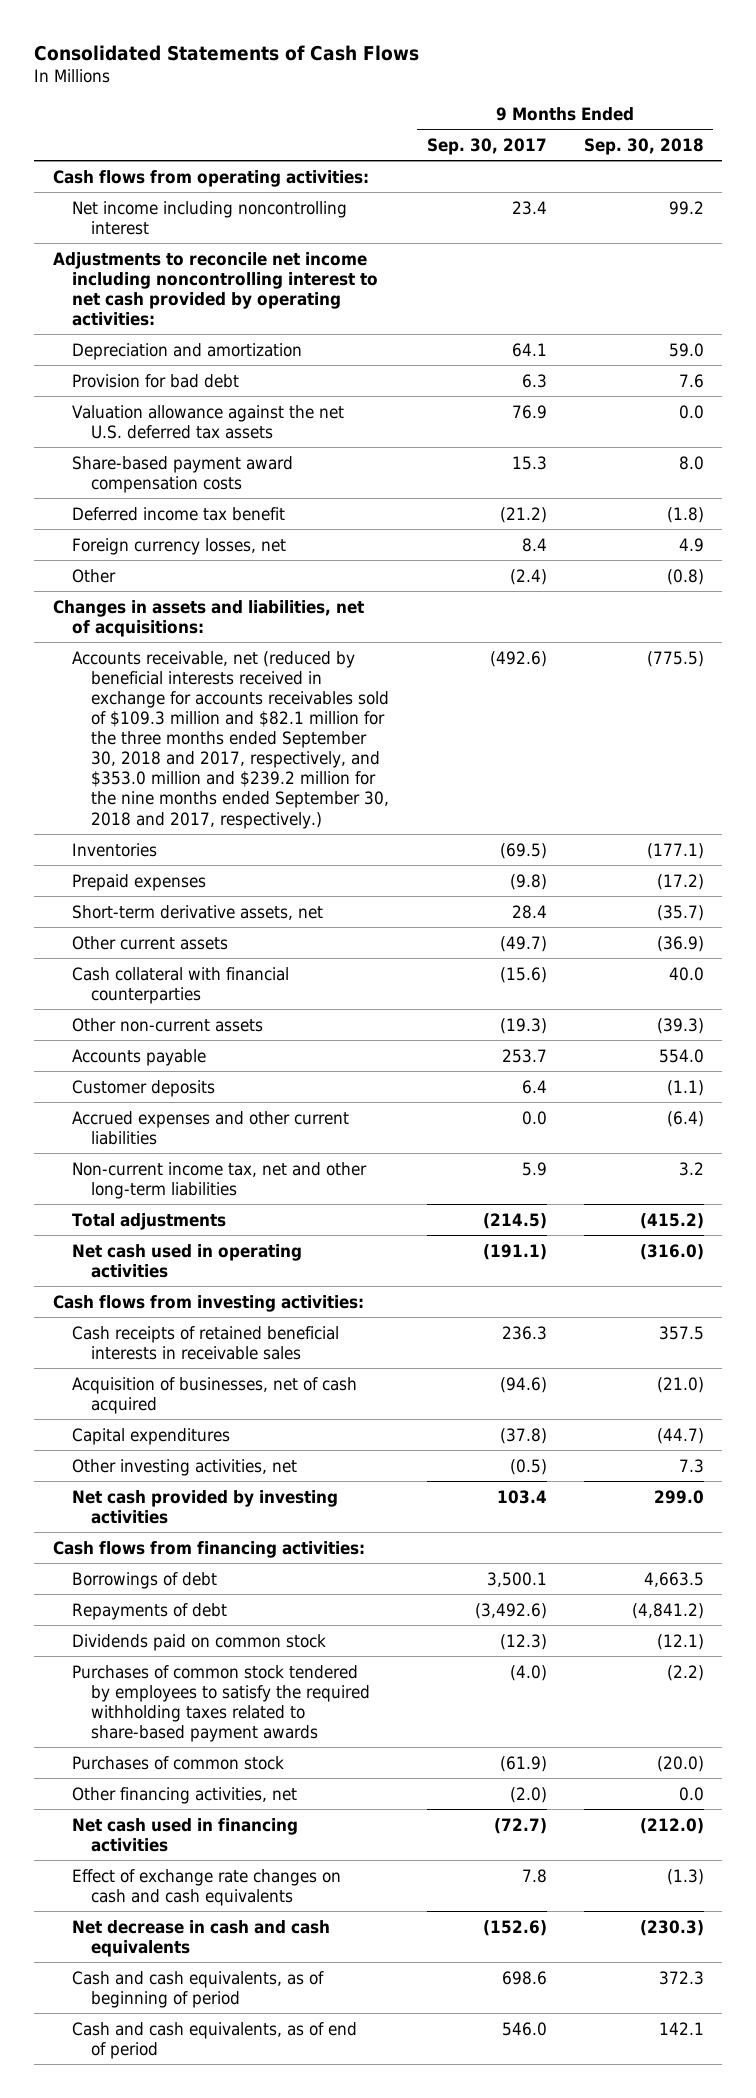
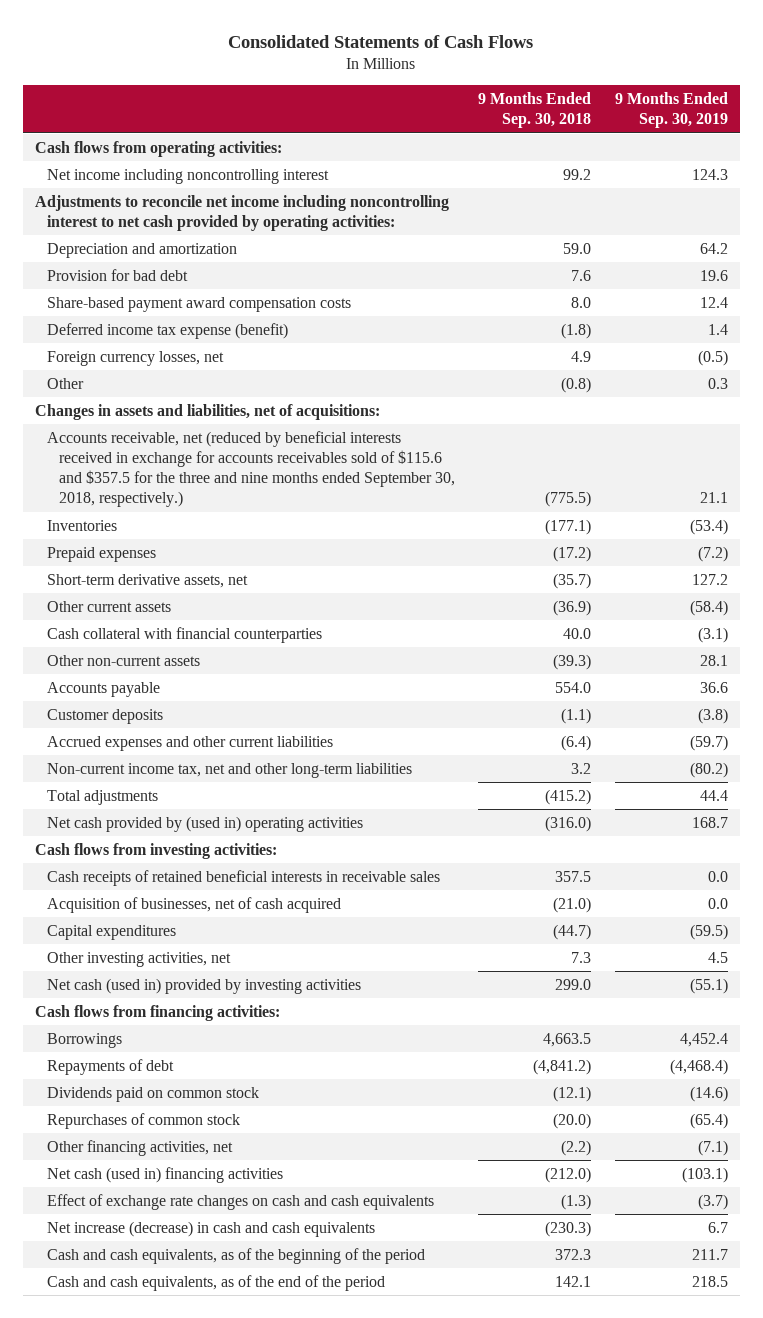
[426,137,547,155] Sep. 30, 2017 -> none
none -> [615,92,729,129] 9 Months Ended Sep. 30, 2019
[71,404,344,439] Valuation allowance against the net U.S. deferred tax assets -> none
[71,506,285,521] Deferred income tax benefit -> [46,322,288,339] Deferred income tax expense (benefit)
[71,650,390,829] Accounts receivable, net (reduced by beneficial interests received in exchange for accounts receivables sold of $109.3 million and $82.1 million for the three months ended September 30, 2018 and 2017, respectively, and $353.0 million and $239.2 million for the nine months ended September 30, 2018 and 2017, respectively.) -> [46,430,455,508] Accounts receivable, net (reduced by beneficial interests received in exchange for accounts receivables sold of $115.6 and $357.5 for the three and nine months ended September 30, 2018, respectively.)
[71,1243,302,1278] Net cash used in operating activities -> [46,815,363,832] Net cash provided by (used in) operating activities
[71,1489,338,1524] Net cash provided by investing activities -> [46,977,361,994] Net cash (used in) provided by investing activities
[71,1571,217,1589] Borrowings of debt -> [46,1032,122,1048] Borrowings
[71,1664,371,1742] Purchases of common stock tendered by employees to satisfy the required withholding taxes related to share-based payment awards -> none
[71,1755,284,1770] Purchases of common stock -> [46,1112,240,1129] Repurchases of common stock
[678,1786,704,1801] 0.0 -> [561,1139,592,1156] (2.2)
[71,1817,298,1852] Net cash used in financing activities -> [46,1166,283,1183] Net cash (used in) financing activities
[71,1919,330,1957] Net decrease in cash and cash equivalents -> [46,1220,375,1237] Net increase (decrease) in cash and cash equivalents
[71,1970,324,2008] Cash and cash equivalents, as of beginning of period -> [46,1247,425,1264] Cash and cash equivalents, as of the beginning of the period
[71,2021,357,2059] Cash and cash equivalents, as of end of period -> [46,1274,385,1291] Cash and cash equivalents, as of the end of the period

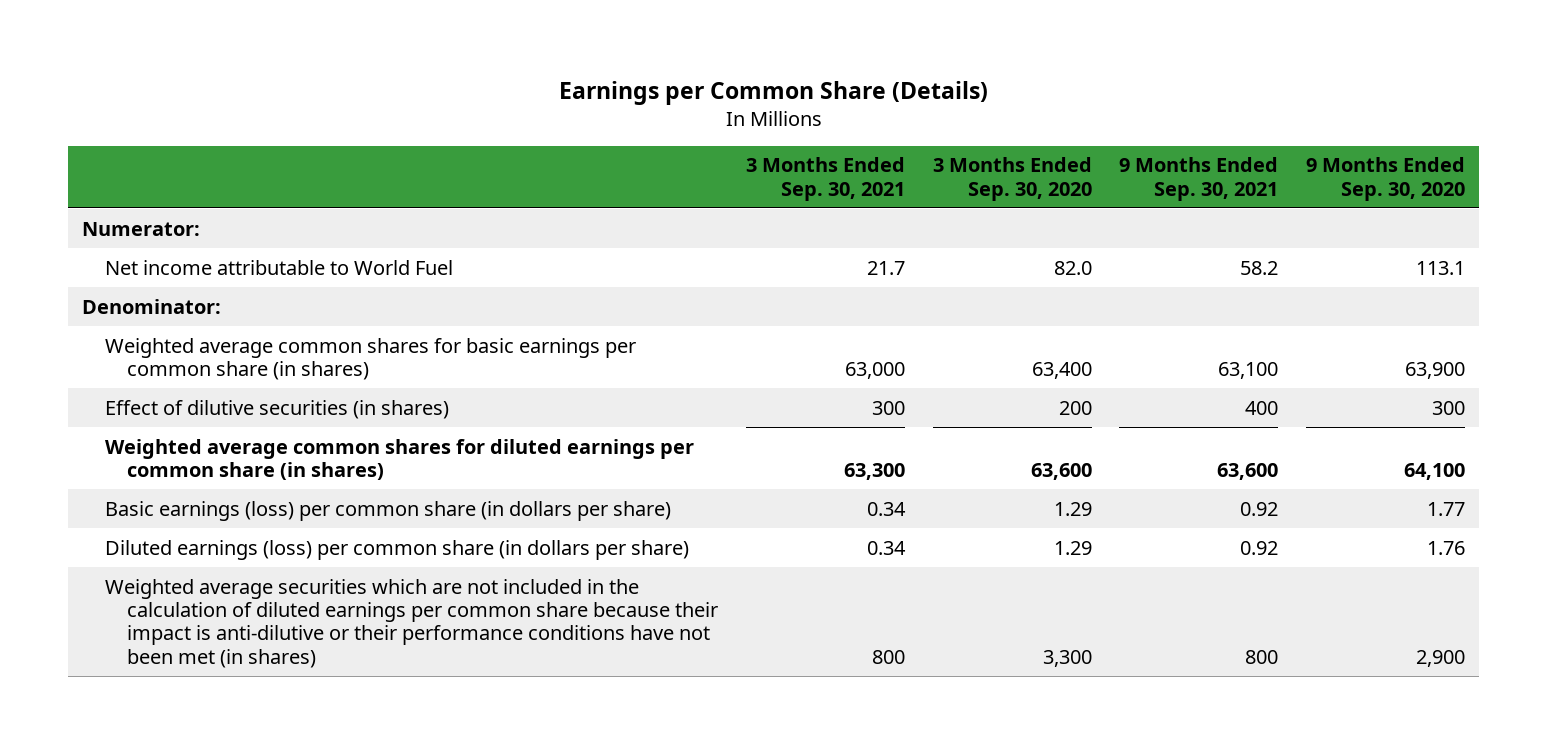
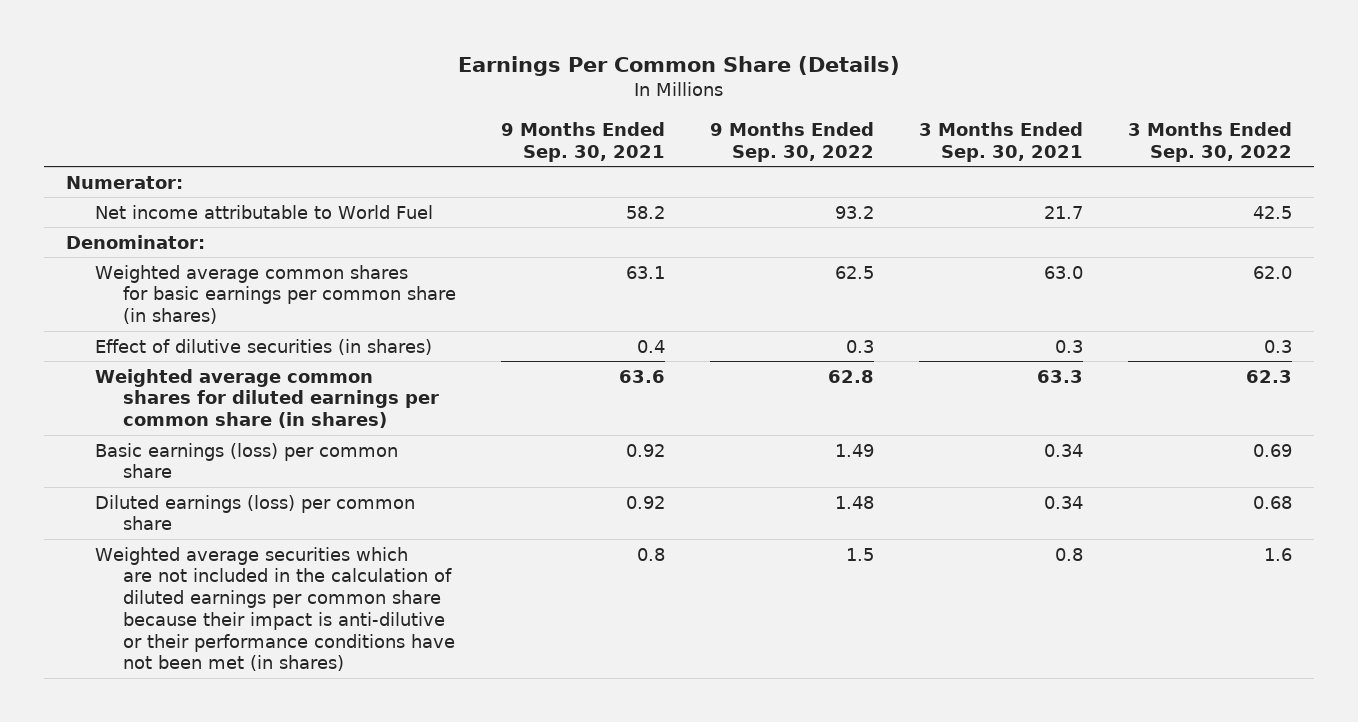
[558,81,988,106] Earnings per Common Share (Details) -> [457,55,900,76] Earnings Per Common Share (Details)
[932,157,1092,201] 3 Months Ended Sep. 30, 2020 -> none
[1305,157,1465,201] 9 Months Ended Sep. 30, 2020 -> none
none -> [709,122,874,162] 9 Months Ended Sep. 30, 2022
none -> [1127,122,1292,162] 3 Months Ended Sep. 30, 2022
[844,361,905,379] 63,000 -> [1043,265,1083,279] 63.0
[1218,361,1279,379] 63,100 -> [626,265,666,279] 63.1
[871,400,905,415] 300 -> [1054,339,1083,353] 0.3
[1245,400,1279,415] 400 -> [637,339,666,353] 0.4
[843,462,905,480] 63,300 -> [1036,369,1083,383] 63.3
[1217,462,1279,480] 63,600 -> [619,369,666,383] 63.6
[104,500,671,521] Basic earnings (loss) per common share (in dollars per share) -> [94,442,398,479] Basic earnings (loss) per common share
[104,539,689,560] Diluted earnings (loss) per common share (in dollars per share) -> [94,494,415,531] Diluted earnings (loss) per common share
[871,649,905,664] 800 -> [1054,547,1083,561] 0.8
[1245,649,1279,664] 800 -> [637,547,666,561] 0.8

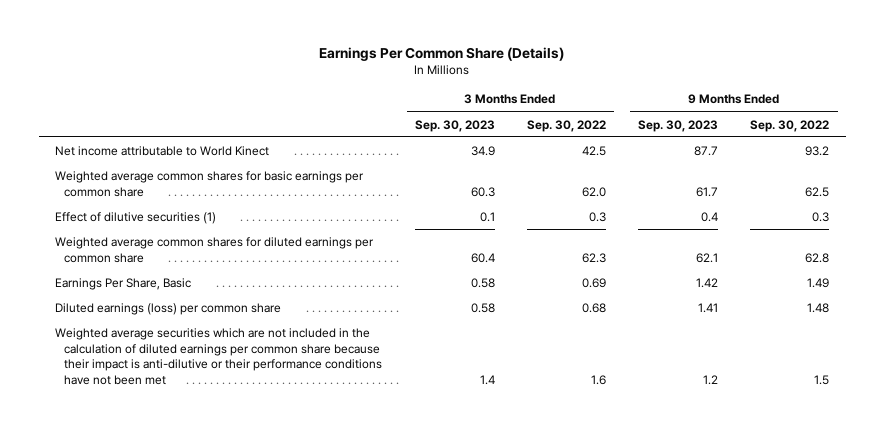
[501,122,666,162] 9 Months Ended Sep. 30, 2021 -> none
[918,122,1083,162] 3 Months Ended Sep. 30, 2021 -> none
none -> [414,119,495,132] Sep. 30, 2023
none -> [638,119,719,132] Sep. 30, 2023
[66,175,184,189] Numerator: -> none
[66,234,206,249] Denominator: -> none
[94,204,433,219] Net income attributable to World Fuel -> [55,145,270,156] Net income attributable to World Kinect
[94,264,457,325] Weighted average common shares for basic earnings per common share (in shares) -> [55,170,365,197] Weighted average common shares for basic earnings per common share
[94,338,432,355] Effect of dilutive securities (in shares) -> [55,211,217,224] Effect of dilutive securities (1)
[94,368,440,429] Weighted average common shares for diluted earnings per common share (in shares) -> [55,236,375,263] Weighted average common shares for diluted earnings per common share
[94,442,398,479] Basic earnings (loss) per common share -> [55,277,192,290] Earnings Per Share, Basic
[94,546,456,672] Weighted average securities which are not included in the calculation of diluted earnings per common share because their impact is anti-dilutive or their performance conditions have not been met (in shares) -> [55,327,383,385] Weighted average securities which are not included in the calculation of diluted earnings per common share because their impact is anti-dilutive or their performance conditions have not been met

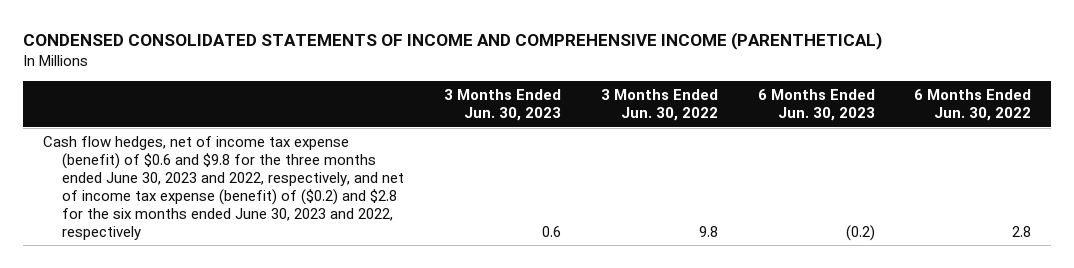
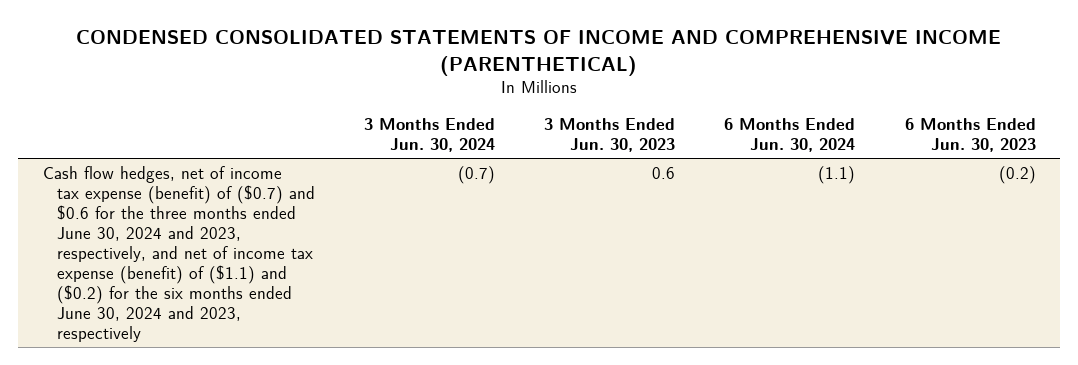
[600,89,718,122] 3 Months Ended Jun. 30, 2022 -> none
[914,89,1032,122] 6 Months Ended Jun. 30, 2022 -> none
none -> [363,118,495,153] 3 Months Ended Jun. 30, 2024
none -> [724,118,856,153] 6 Months Ended Jun. 30, 2024
[42,136,404,240] Cash flow hedges, net of income tax expense (benefit) of $0.6 and $9.8 for the three months ended June 30, 2023 and 2022, respectively, and net of income tax expense (benefit) of ($0.2) and $2.8 for the six months ended June 30, 2023 and 2022, respectively -> [42,165,315,343] Cash flow hedges, net of income tax expense (benefit) of ($0.7) and $0.6 for the three months ended June 30, 2024 and 2023, respectively, and net of income tax expense (benefit) of ($1.1) and ($0.2) for the six months ended June 30, 2024 and 2023, respectively

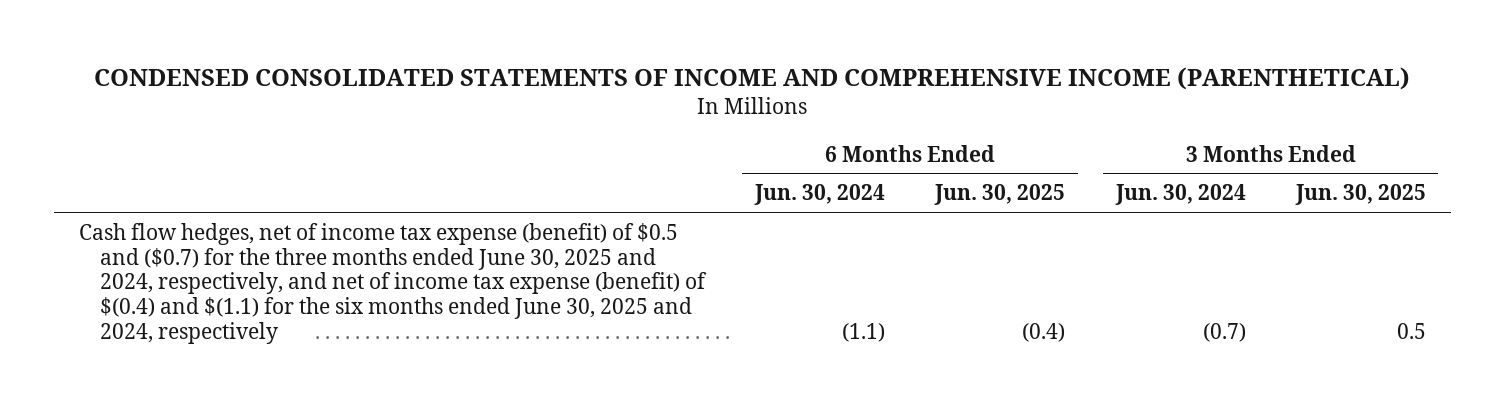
[544,118,676,153] 3 Months Ended Jun. 30, 2023 -> none
[904,118,1036,153] 6 Months Ended Jun. 30, 2023 -> none
none -> [934,184,1066,206] Jun. 30, 2025
none -> [1294,184,1426,206] Jun. 30, 2025
[42,165,315,343] Cash flow hedges, net of income tax expense (benefit) of ($0.7) and $0.6 for the three months ended June 30, 2024 and 2023, respectively, and net of income tax expense (benefit) of ($1.1) and ($0.2) for the six months ended June 30, 2024 and 2023, respectively -> [78,222,707,344] Cash flow hedges, net of income tax expense (benefit) of $0.5 and ($0.7) for the three months ended June 30, 2025 and 2024, respectively, and net of income tax expense (benefit) of $(0.4) and $(1.1) for the six months ended June 30, 2025 and 2024, respectively

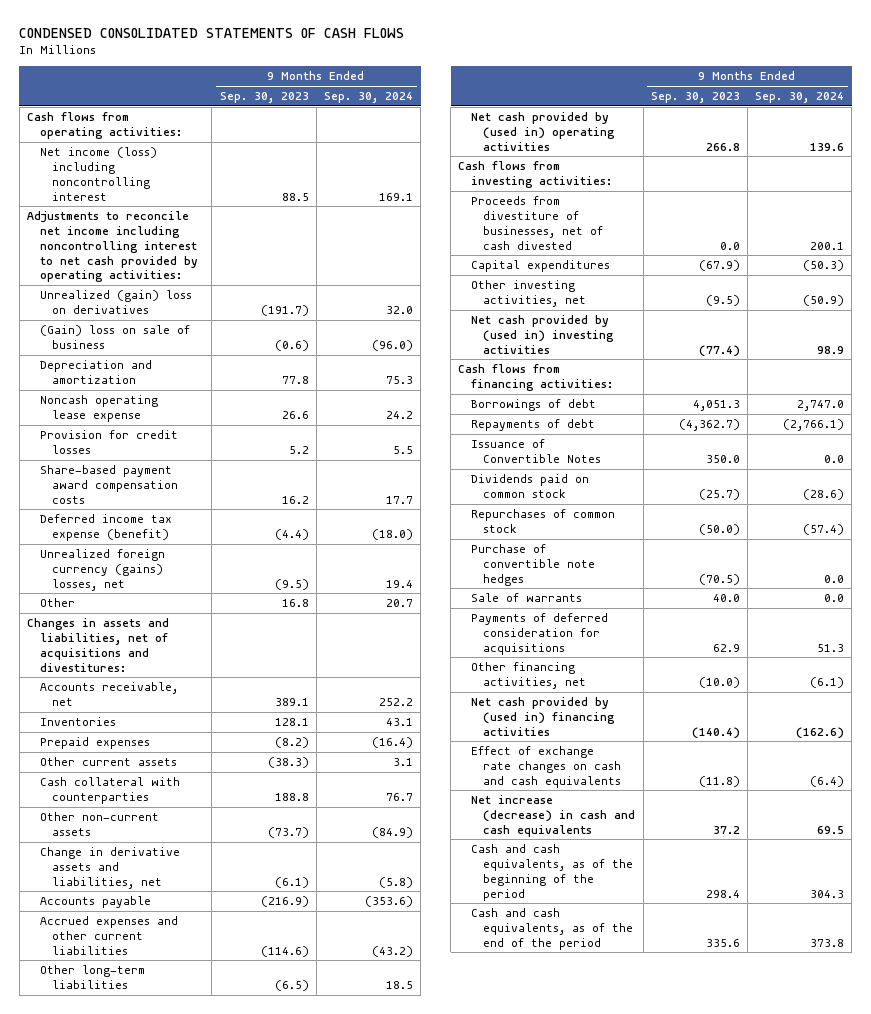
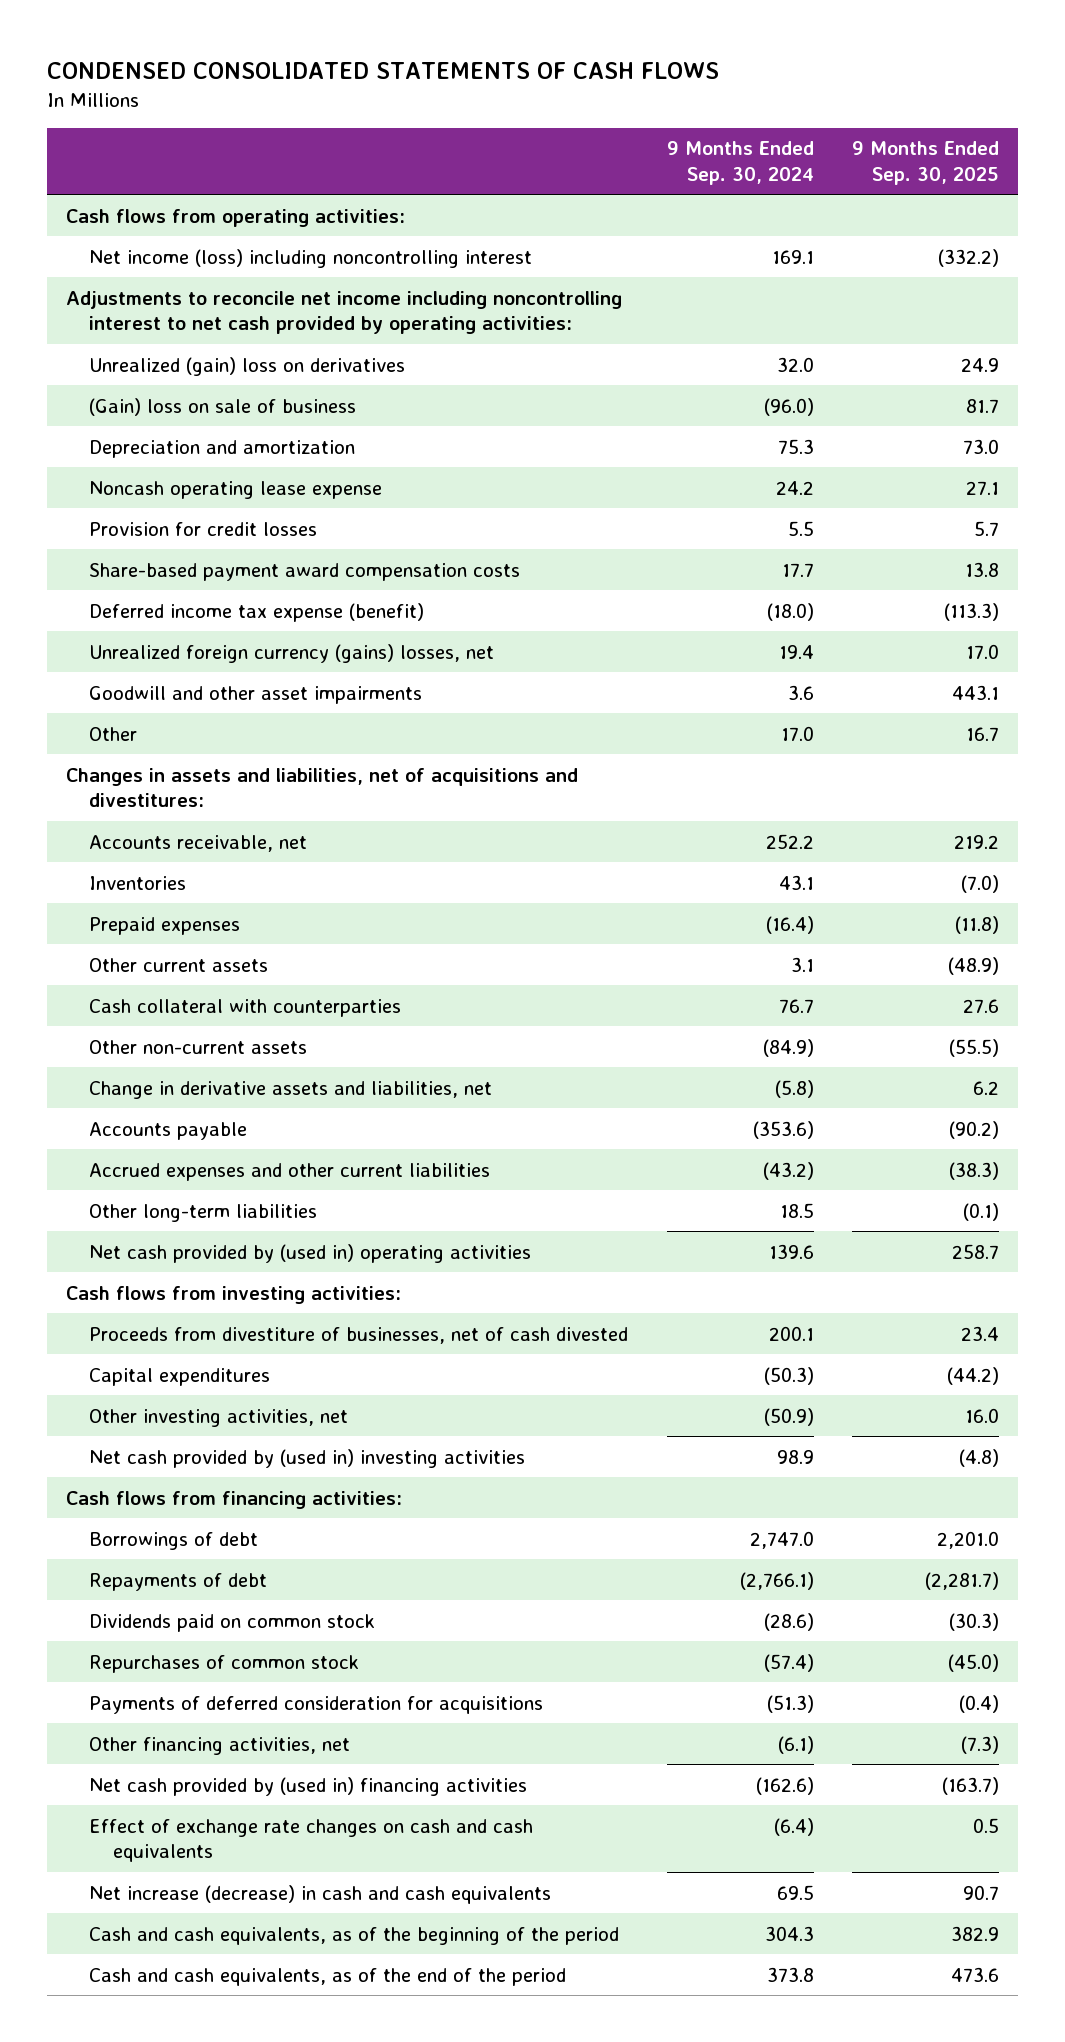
[219,91,309,103] Sep. 30, 2023 -> none
none -> [852,141,1000,185] 9 Months Ended Sep. 30, 2025
none -> [89,685,423,704] Goodwill and other asset impairments
[385,598,413,607] 20.7 -> [780,725,814,741] 17.0
[470,438,602,463] Issuance of Convertible Notes -> none
[470,543,596,586] Purchase of convertible note hedges -> none
[470,592,582,602] Sale of warrants -> none
[817,643,845,652] 51.3 -> [766,1694,814,1713] (51.3)

